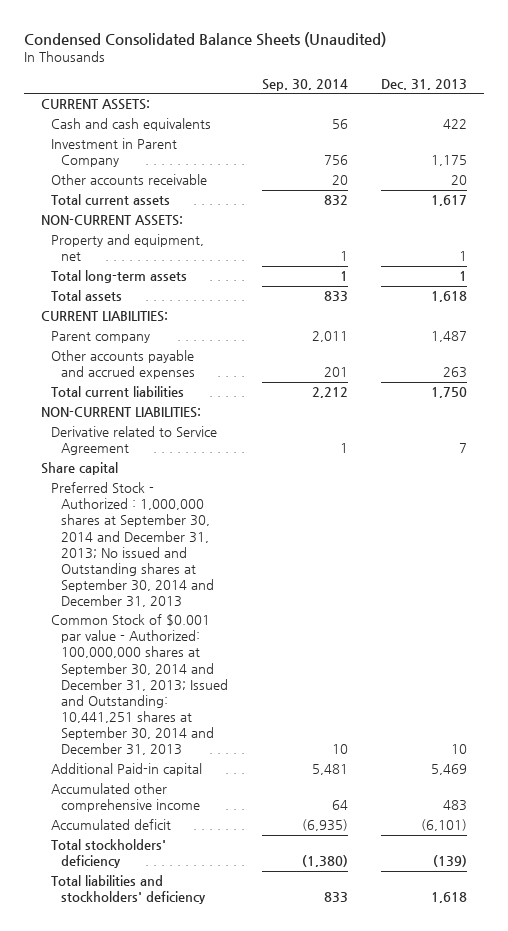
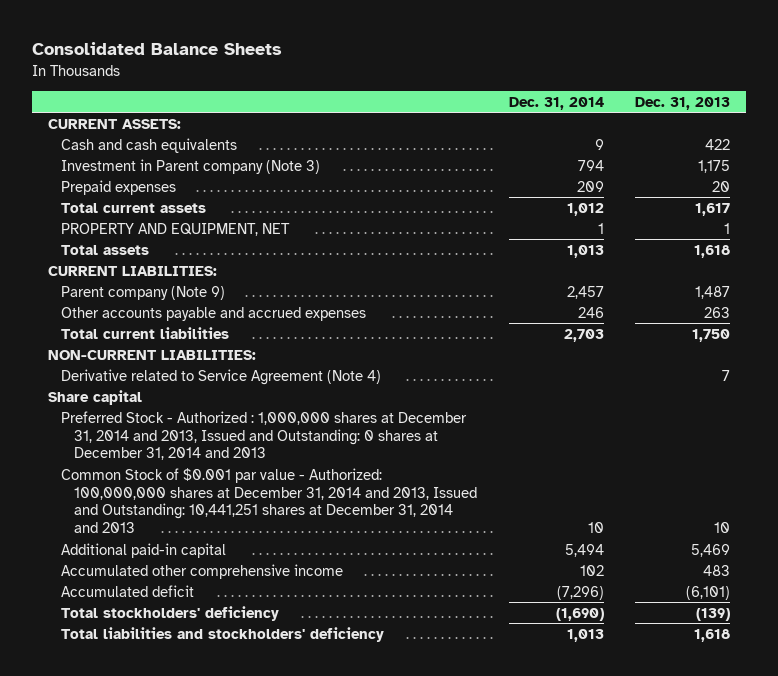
[24,31,387,47] Condensed Consolidated Balance Sheets (Unaudited) -> [31,42,282,56] Consolidated Balance Sheets
[261,78,348,91] Sep. 30, 2014 -> none
none -> [508,96,604,110] Dec. 31, 2014
[51,174,208,186] Other accounts receivable -> none
[51,138,178,168] Investment in Parent Company -> [60,158,320,174] Investment in Parent company (Note 3)
none -> [60,179,176,195] Prepaid expenses
[40,215,183,227] NON-CURRENT ASSETS: -> none
[51,270,188,284] Total long-term assets -> none
[51,234,205,262] Property and equipment, net -> [60,222,290,236] PROPERTY AND EQUIPMENT, NET
[51,331,151,344] Parent company -> [60,285,225,300] Parent company (Note 9)
[51,426,218,456] Derivative related to Service Agreement -> [60,368,381,385] Derivative related to Service Agreement (Note 4)
[51,482,215,608] Preferred Stock - Authorized : 1,000,000 shares at September 30, 2014 and December 31, 2013; No issued and Outstanding shares at September 30, 2014 and December 31, 2013 -> [60,410,467,461] Preferred Stock - Authorized : 1,000,000 shares at December 31, 2014 and 2013, Issued and Outstanding: 0 shares at December 31, 2014 and 2013
[51,614,229,756] Common Stock of $0.001 par value - Authorized: 100,000,000 shares at September 30, 2014 and December 31, 2013; Issued and Outstanding: 10,441,251 shares at September 30, 2014 and December 31, 2013 -> [60,467,477,534] Common Stock of $0.001 par value - Authorized: 100,000,000 shares at December 31, 2014 and 2013, Issued and Outstanding: 10,441,251 shares at December 31, 2014 and 2013
[51,763,203,777] Additional Paid-in capital -> [60,542,226,558] Additional paid-in capital

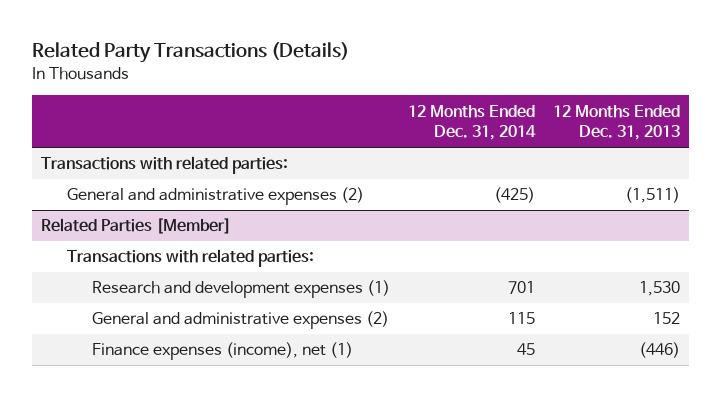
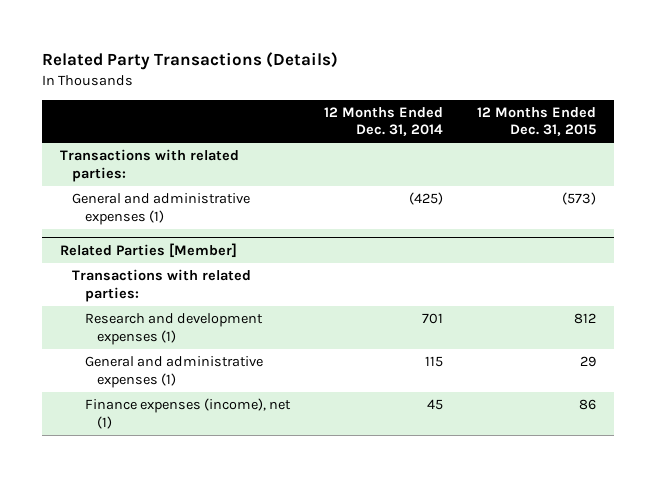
[552,104,680,141] 12 Months Ended Dec. 31, 2013 -> none
none -> [477,106,597,137] 12 Months Ended Dec. 31, 2015
[66,187,364,206] General and administrative expenses (2) -> [72,192,251,225] General and administrative expenses (1)
[92,311,390,330] General and administrative expenses (2) -> [84,355,263,388] General and administrative expenses (1)

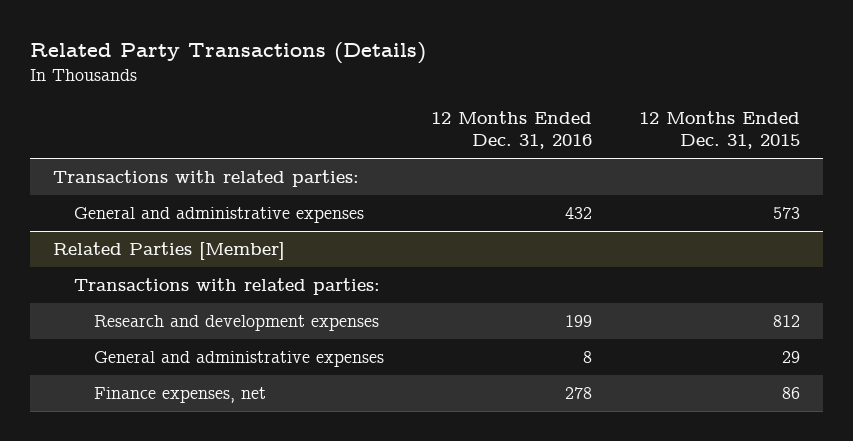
[324,106,444,137] 12 Months Ended Dec. 31, 2014 -> none
none -> [431,110,593,150] 12 Months Ended Dec. 31, 2016
[72,192,251,225] General and administrative expenses (1) -> [73,207,364,224] General and administrative expenses
[562,191,597,205] (573) -> [772,207,800,220] 573
[84,312,263,345] Research and development expenses (1) -> [94,315,380,332] Research and development expenses
[84,355,263,388] General and administrative expenses (1) -> [94,351,385,368] General and administrative expenses
[84,397,291,429] Finance expenses (income), net (1) -> [94,387,267,404] Finance expenses, net

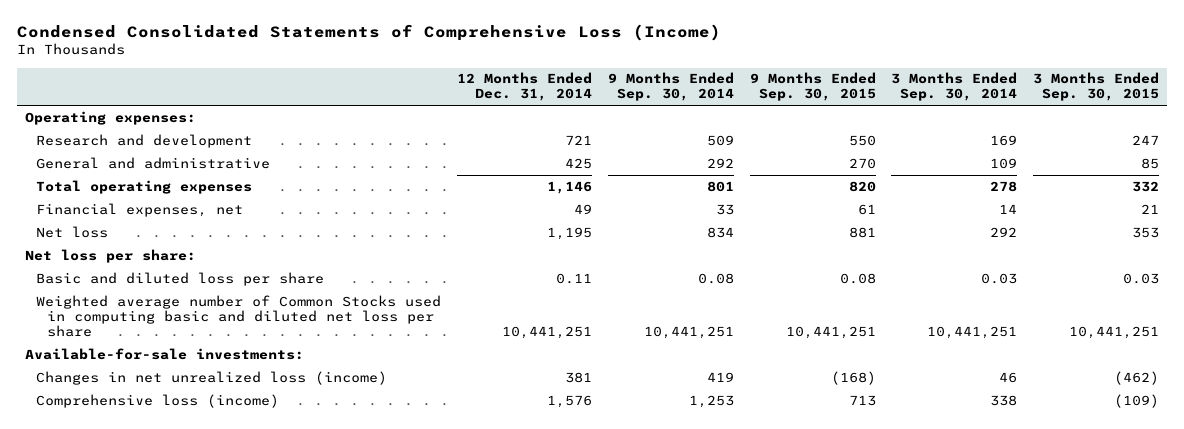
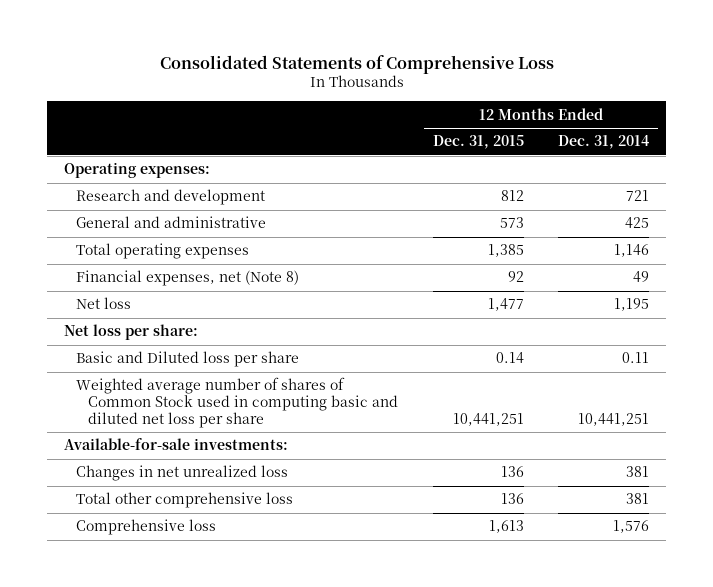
[16,23,721,41] Condensed Consolidated Statements of Comprehensive Loss (Income) -> [159,54,554,74] Consolidated Statements of Comprehensive Loss
[607,72,734,102] 9 Months Ended Sep. 30, 2014 -> none
[749,72,876,102] 9 Months Ended Sep. 30, 2015 -> none
[891,72,1018,102] 3 Months Ended Sep. 30, 2014 -> none
[1033,72,1160,102] 3 Months Ended Sep. 30, 2015 -> none
none -> [432,135,524,150] Dec. 31, 2015
[35,202,243,217] Financial expenses, net -> [76,270,300,287] Financial expenses, net (Note 8)
[35,271,324,286] Basic and diluted loss per share -> [76,351,300,368] Basic and Diluted loss per share
[35,294,441,337] Weighted average number of Common Stocks used in computing basic and diluted net loss per share -> [76,377,399,429] Weighted average number of shares of Common Stock used in computing basic and diluted net loss per share
[35,370,387,385] Changes in net unrealized loss (income) -> [76,465,289,482] Changes in net unrealized loss
none -> [76,492,294,509] Total other comprehensive loss
[35,393,279,408] Comprehensive loss (income) -> [76,519,217,536] Comprehensive loss

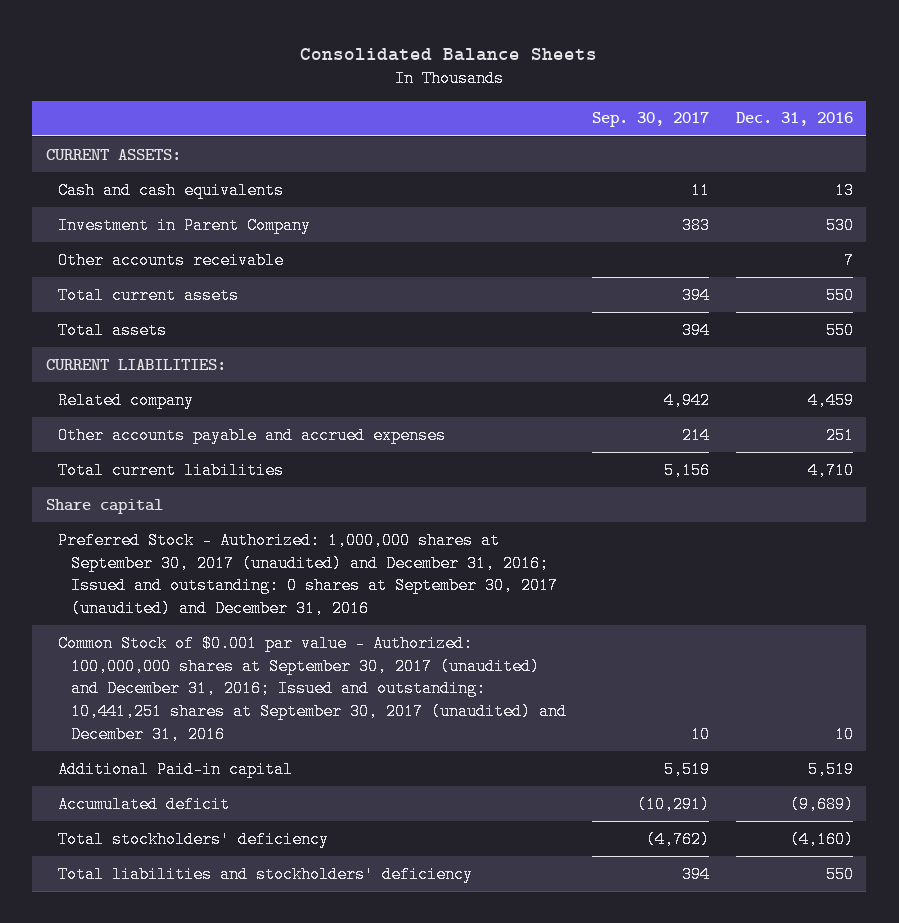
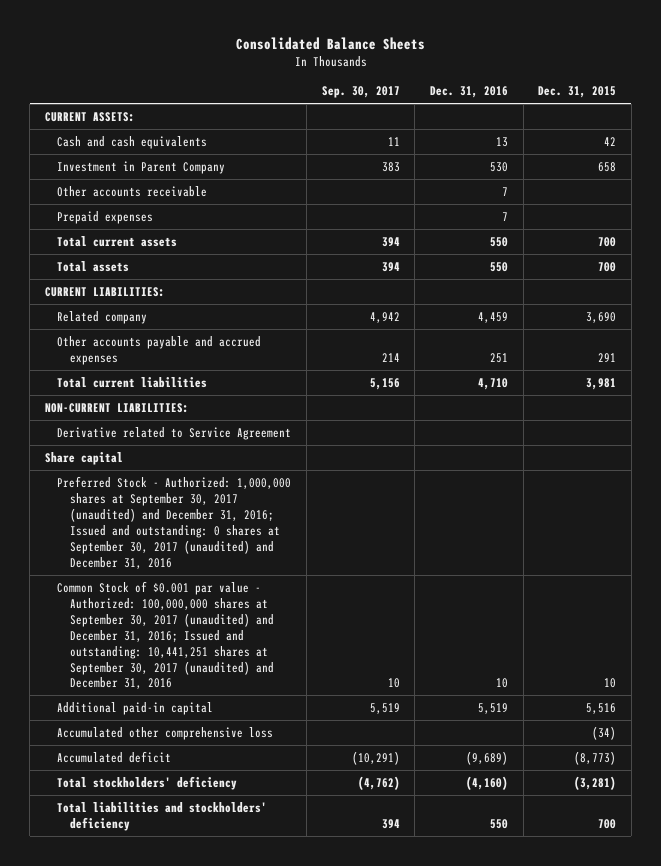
none -> [538,86,617,99] Dec. 31, 2015
none -> [57,210,154,224] Prepaid expenses
none -> [44,402,189,413] NON-CURRENT LIABILITIES:
none -> [57,426,292,440] Derivative related to Service Agreement
[58,760,294,778] Additional Paid-in capital -> [57,701,214,715] Additional paid-in capital
none -> [57,726,274,740] Accumulated other comprehensive loss

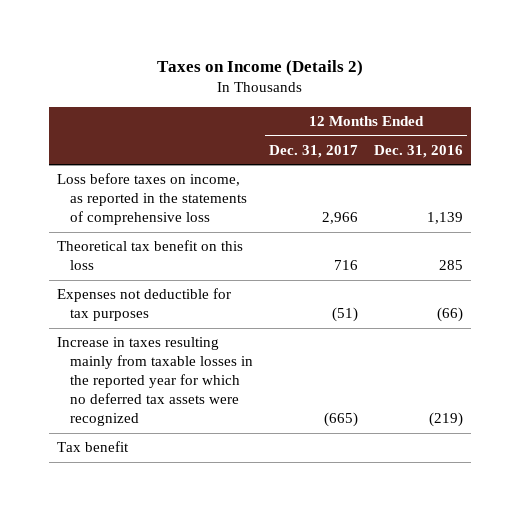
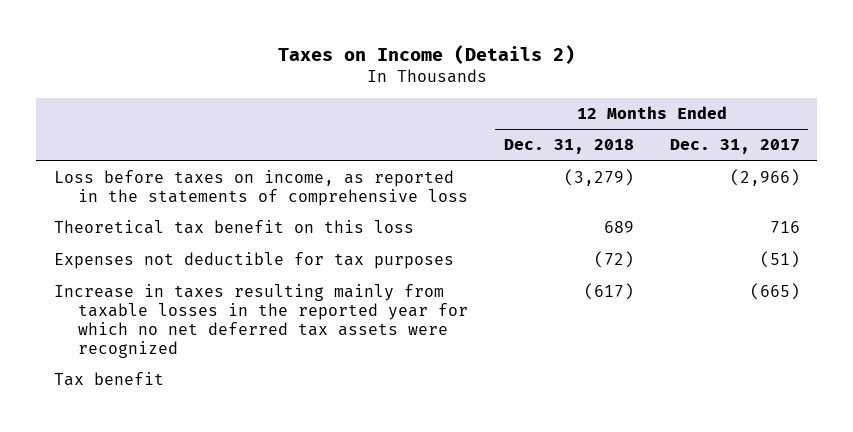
[374,144,464,158] Dec. 31, 2016 -> none
none -> [503,139,634,155] Dec. 31, 2018
[322,212,359,225] 2,966 -> [729,169,800,187] (2,966)
[57,337,254,427] Increase in taxes resulting mainly from taxable losses in the reported year for which no deferred tax assets were recognized -> [53,284,469,358] Increase in taxes resulting mainly from taxable losses in the reported year for which no net deferred tax assets were recognized

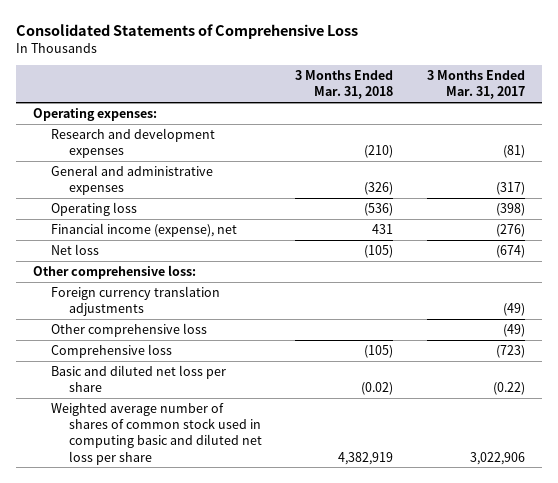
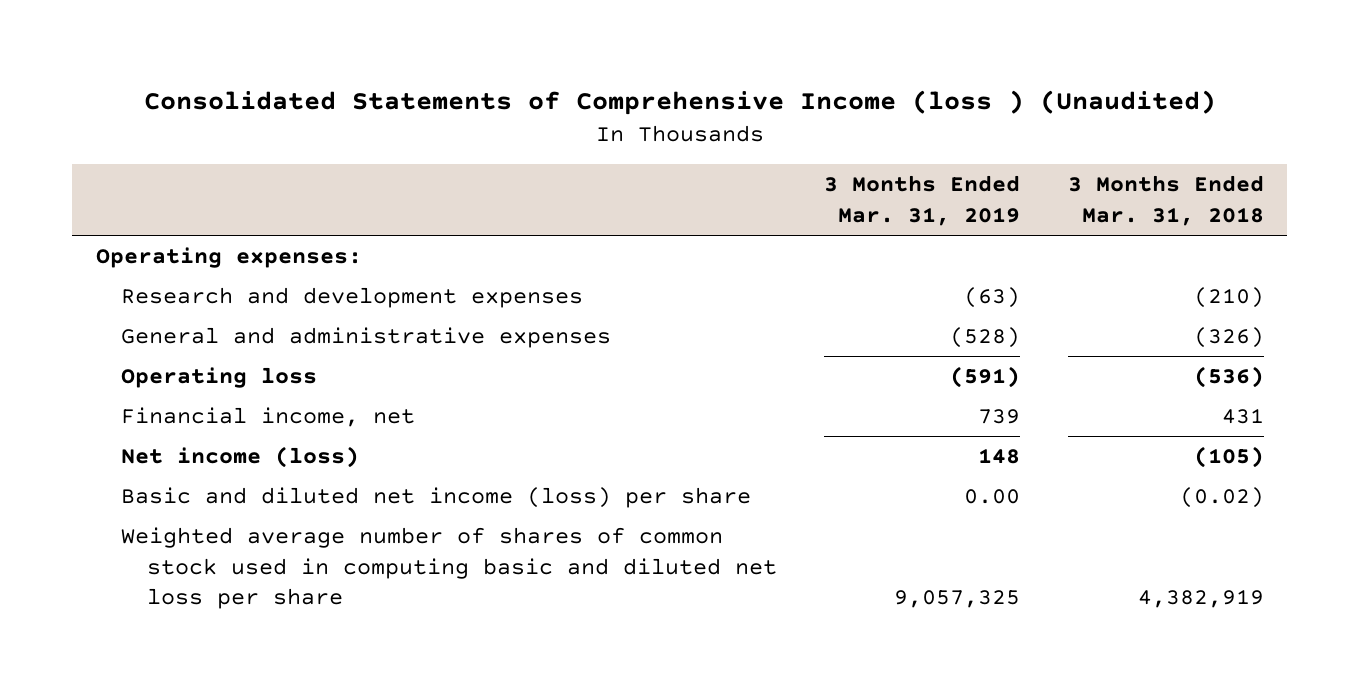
[16,23,359,39] Consolidated Statements of Comprehensive Loss -> [143,89,1216,115] Consolidated Statements of Comprehensive Income (loss ) (Unaudited)
[427,70,526,100] 3 Months Ended Mar. 31, 2017 -> none
none -> [824,175,1021,227] 3 Months Ended Mar. 31, 2019
[32,264,196,279] Other comprehensive loss: -> none
[50,285,220,317] Foreign currency translation adjustments -> none
[50,322,207,337] Other comprehensive loss -> none
[50,343,172,358] Comprehensive loss -> none
[50,222,237,237] Financial income (expense), net -> [121,407,416,428] Financial income, net
[50,243,99,255] Net loss -> [121,446,360,469] Net income (loss)
[50,364,226,393] Basic and diluted net loss per share -> [121,487,752,509] Basic and diluted net income (loss) per share

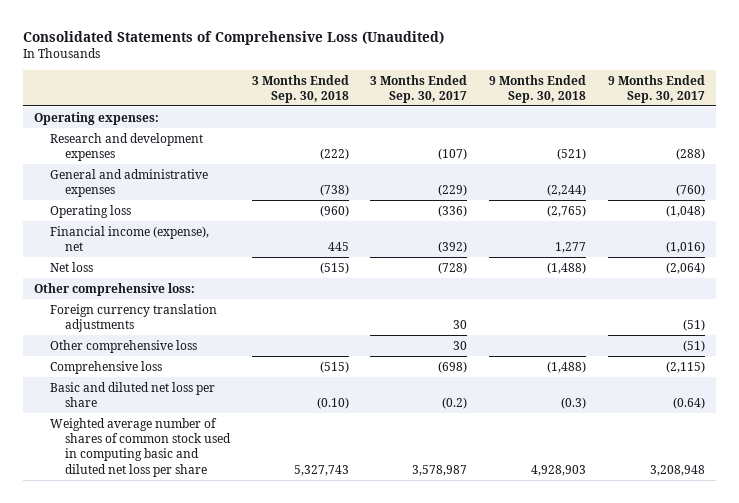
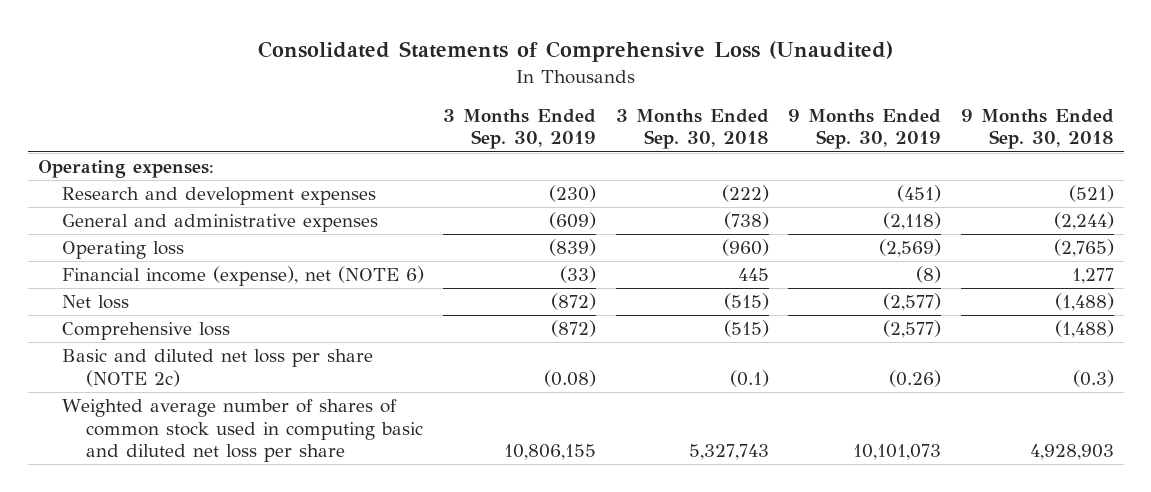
[370,74,468,103] 3 Months Ended Sep. 30, 2017 -> none
[607,74,705,103] 9 Months Ended Sep. 30, 2017 -> none
none -> [443,109,597,150] 3 Months Ended Sep. 30, 2019
none -> [788,109,942,150] 9 Months Ended Sep. 30, 2019
[49,225,209,252] Financial income (expense), net -> [61,266,424,287] Financial income (expense), net (NOTE 6)
[34,282,196,296] Other comprehensive loss: -> none
[49,303,217,333] Foreign currency translation adjustments -> none
[49,339,197,353] Other comprehensive loss -> none
[49,381,215,408] Basic and diluted net loss per share -> [61,349,373,387] Basic and diluted net loss per share (NOTE 2c)
[316,397,349,410] (0.10) -> [729,369,769,387] (0.1)

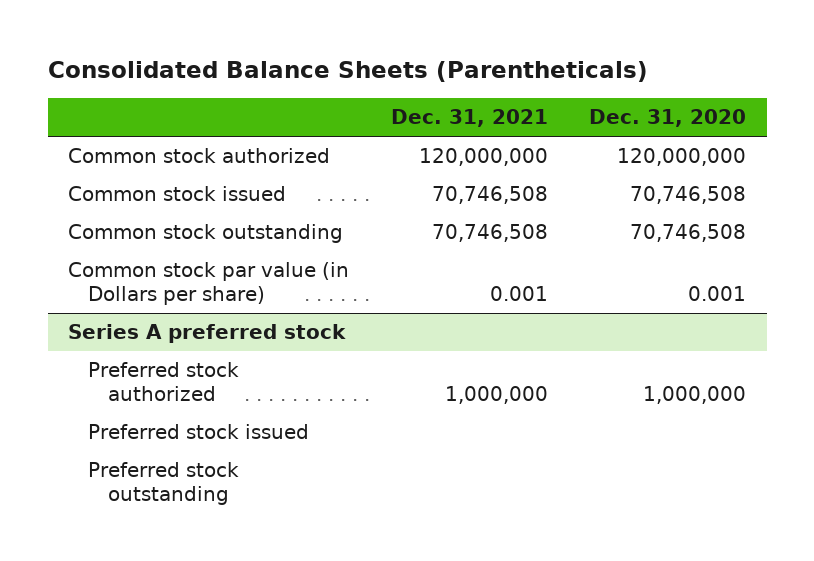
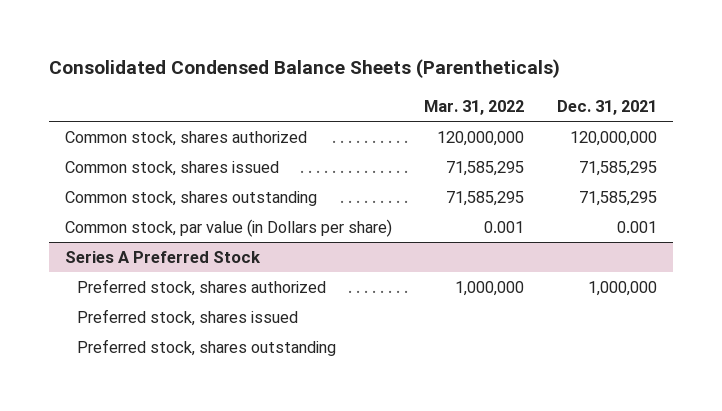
[47,61,648,83] Consolidated Balance Sheets (Parentheticals) -> [48,59,560,79] Consolidated Condensed Balance Sheets (Parentheticals)
[588,109,746,128] Dec. 31, 2020 -> none
none -> [424,99,525,115] Mar. 31, 2022
[68,148,331,164] Common stock authorized -> [64,131,307,147] Common stock, shares authorized
[68,186,287,202] Common stock issued -> [64,161,279,177] Common stock, shares issued
[431,186,548,205] 70,746,508 -> [578,161,657,177] 71,585,295
[68,224,344,244] Common stock outstanding -> [64,191,317,207] Common stock, shares outstanding
[431,224,548,243] 70,746,508 -> [578,191,657,207] 71,585,295
[68,262,350,306] Common stock par value (in Dollars per share) -> [64,219,392,238] Common stock, par value (in Dollars per share)
[68,324,347,344] Series A preferred stock -> [64,251,261,264] Series A Preferred Stock
[88,362,240,402] Preferred stock authorized -> [76,279,326,297] Preferred stock, shares authorized
[88,424,310,440] Preferred stock issued -> [76,309,298,327] Preferred stock, shares issued
[88,462,240,506] Preferred stock outstanding -> [76,339,336,357] Preferred stock, shares outstanding

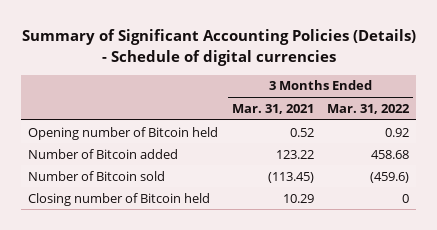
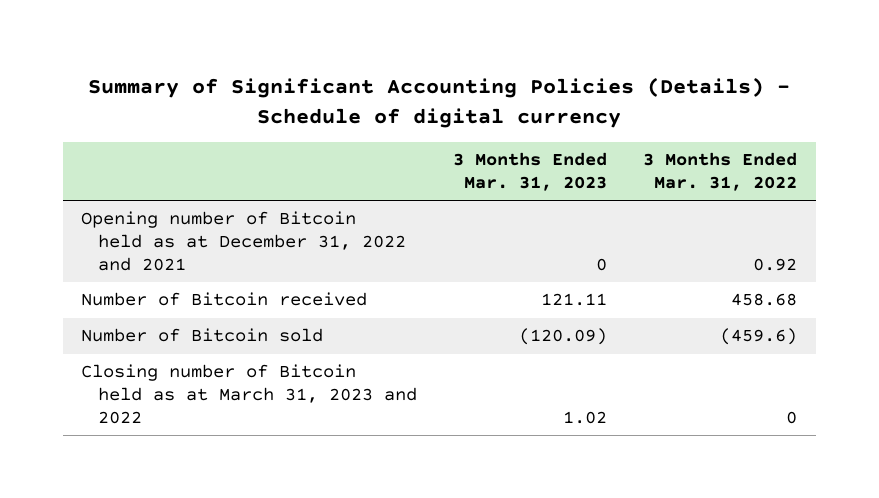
[21,29,416,66] Summary of Significant Accounting Policies (Details) - Schedule of digital currencies -> [88,76,791,128] Summary of Significant Accounting Policies (Details) - Schedule of digital currency
[231,103,314,114] Mar. 31, 2021 -> none
none -> [452,152,607,191] 3 Months Ended Mar. 31, 2023
[27,126,218,140] Opening number of Bitcoin held -> [81,211,406,272] Opening number of Bitcoin held as at December 31, 2022 and 2021
[27,148,178,159] Number of Bitcoin added -> [81,292,368,307] Number of Bitcoin received
[27,192,210,206] Closing number of Bitcoin held -> [81,364,417,425] Closing number of Bitcoin held as at March 31, 2023 and 2022

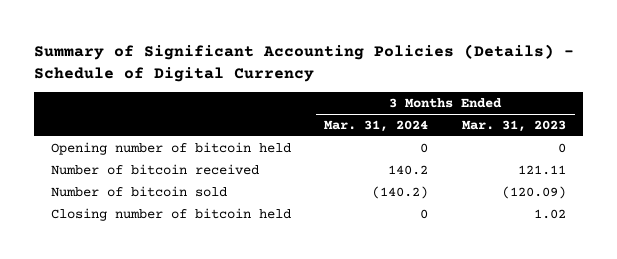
[88,76,791,128] Summary of Significant Accounting Policies (Details) - Schedule of digital currency -> [33,43,574,82] Summary of Significant Accounting Policies (Details) - Schedule of Digital Currency
[643,152,798,191] 3 Months Ended Mar. 31, 2022 -> none
none -> [324,120,429,133] Mar. 31, 2024
[81,211,406,272] Opening number of Bitcoin held as at December 31, 2022 and 2021 -> [50,142,291,156] Opening number of bitcoin held
[81,292,368,307] Number of Bitcoin received -> [50,164,259,176] Number of bitcoin received
[81,328,324,343] Number of Bitcoin sold -> [50,186,227,198] Number of bitcoin sold
[81,364,417,425] Closing number of Bitcoin held as at March 31, 2023 and 2022 -> [50,208,291,222] Closing number of bitcoin held

